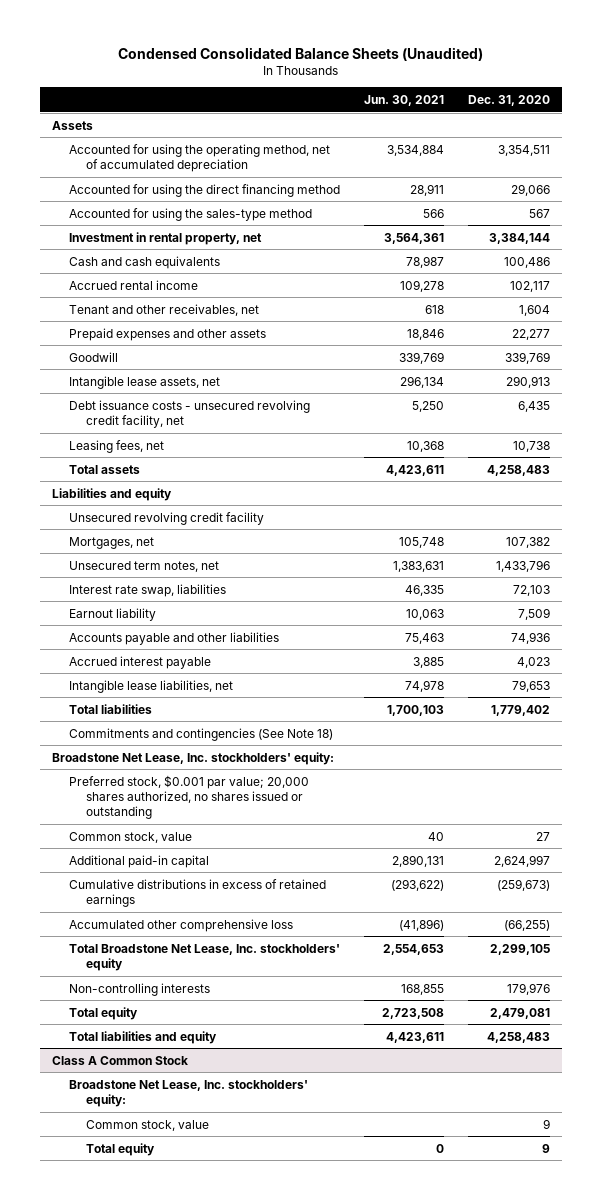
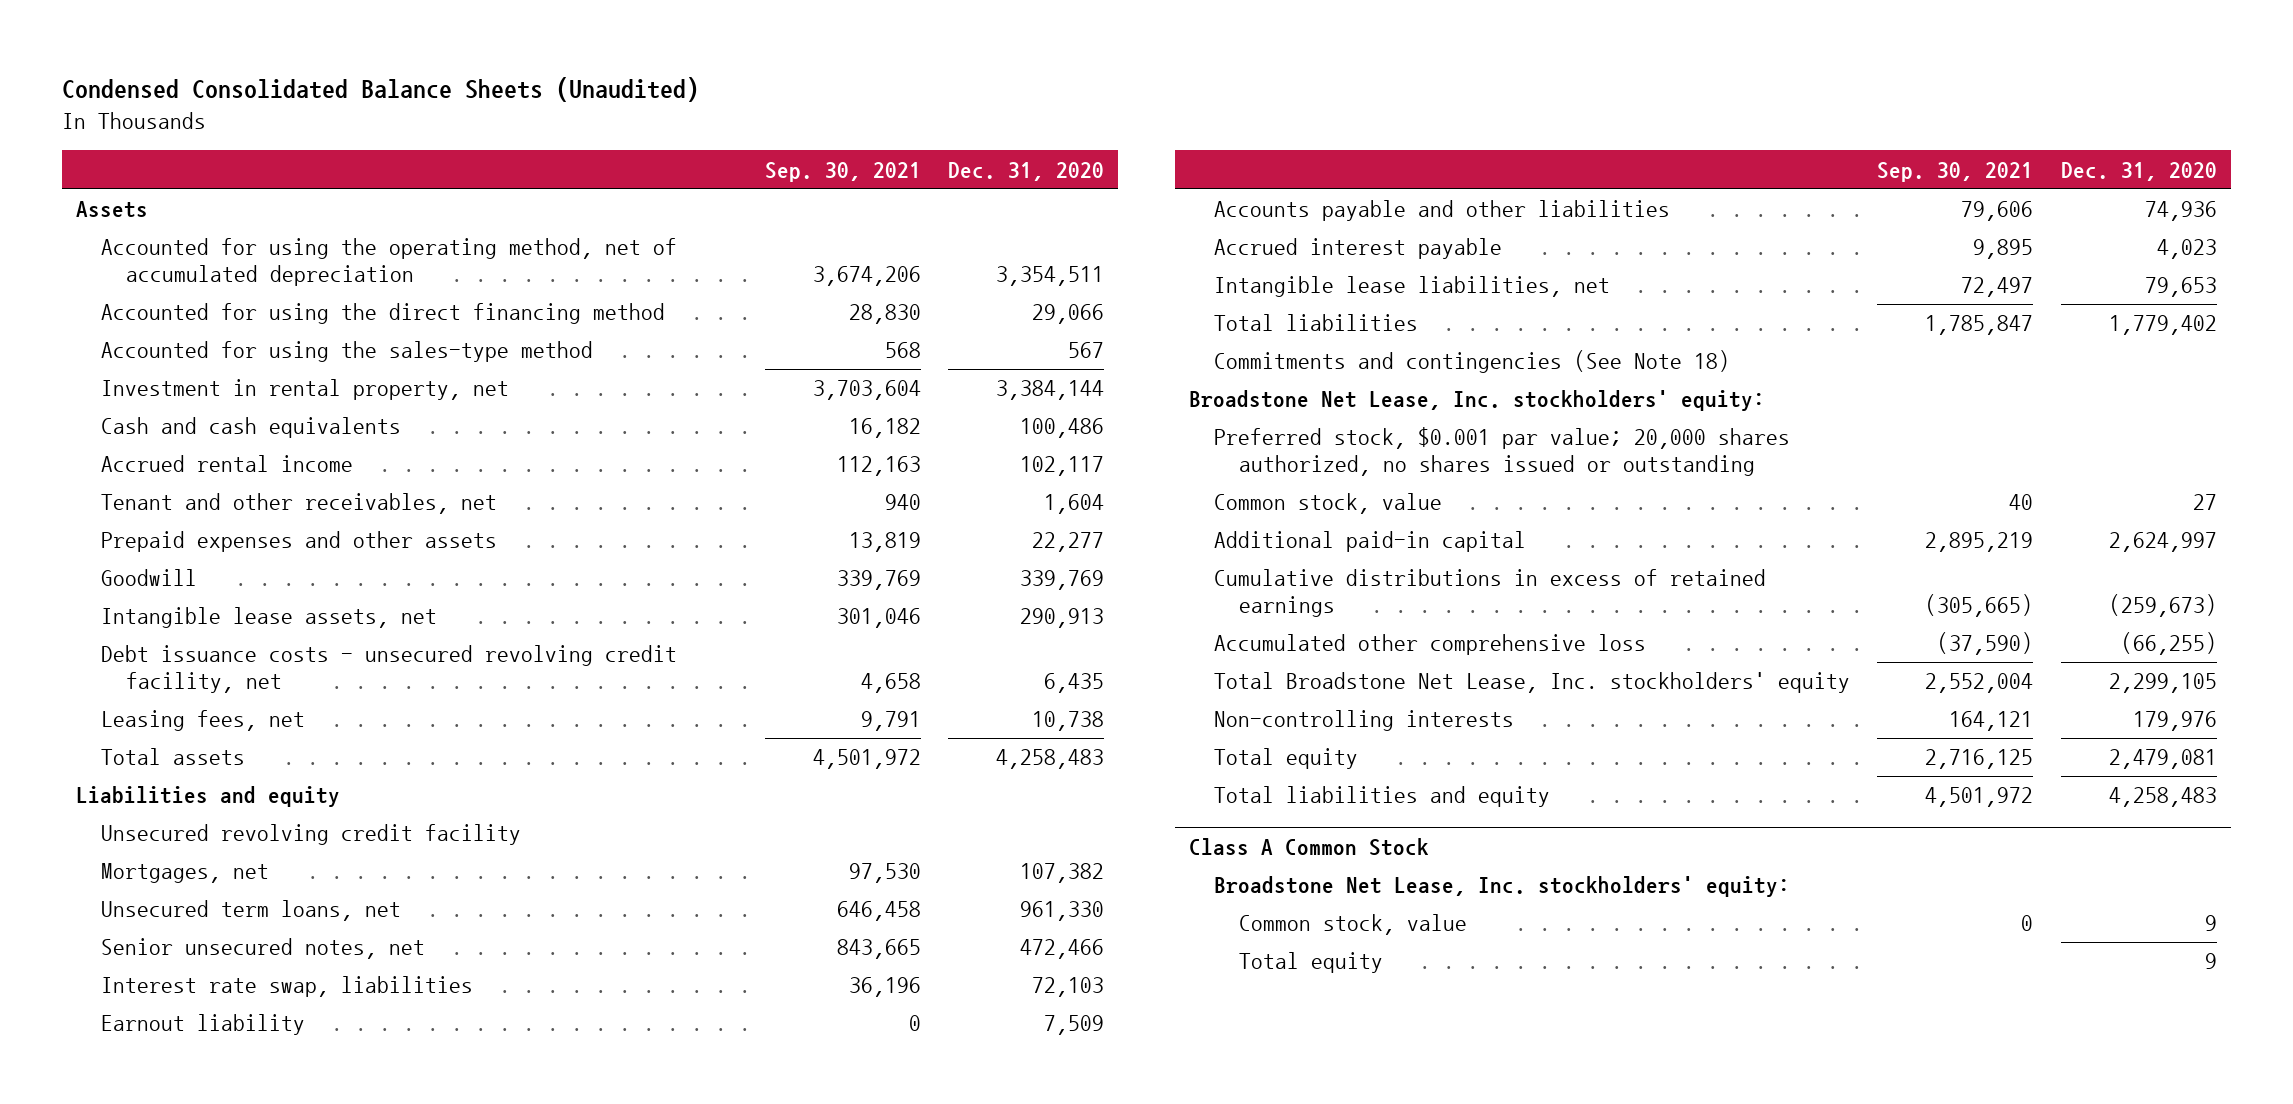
[364,95,445,107] Jun. 30, 2021 -> none
none -> [764,161,921,182] Sep. 30, 2021
[68,560,219,572] Unsecured term notes, net -> [100,900,401,922] Unsecured term loans, net
[496,559,551,572] 1,433,796 -> [1020,901,1105,922] 961,330
none -> [100,938,425,960] Senior unsecured notes, net

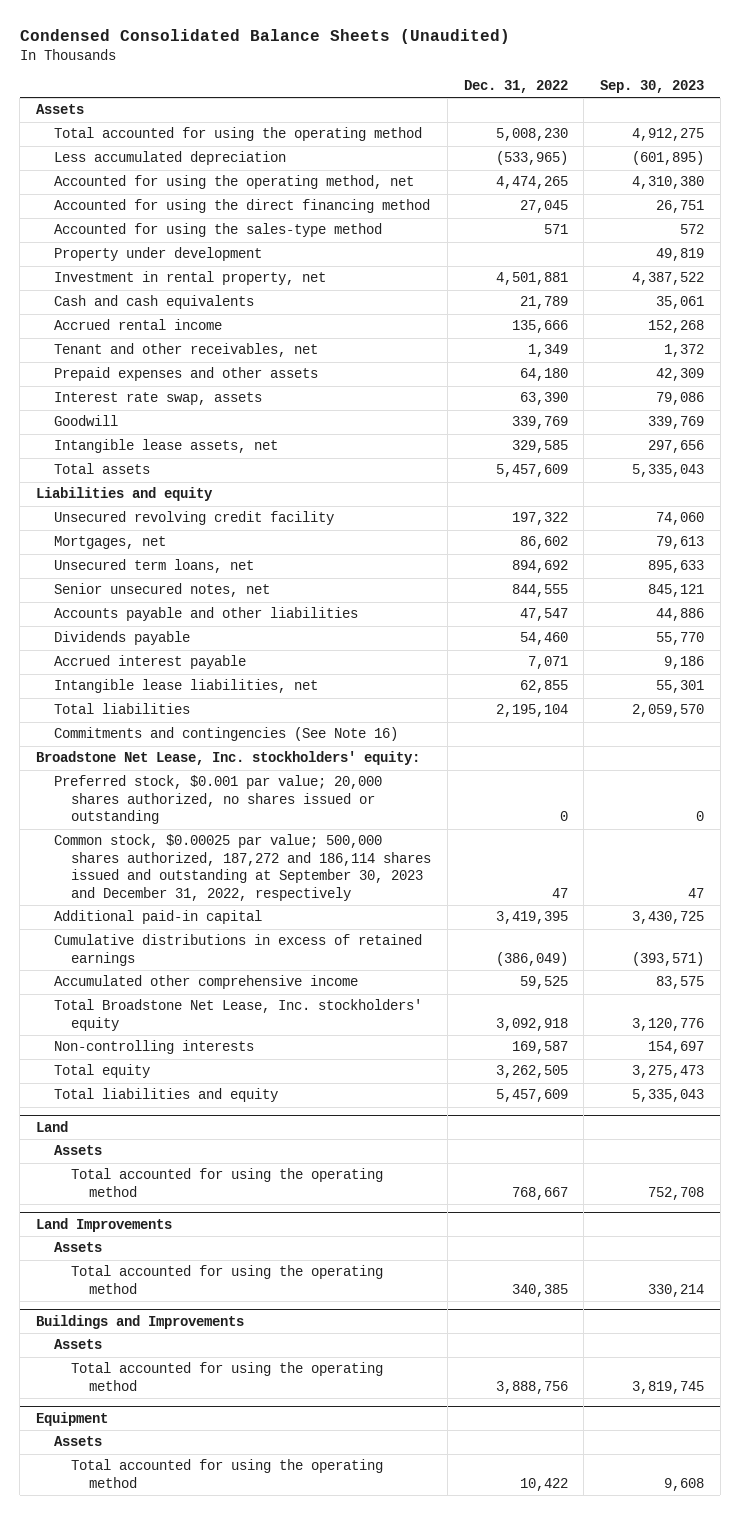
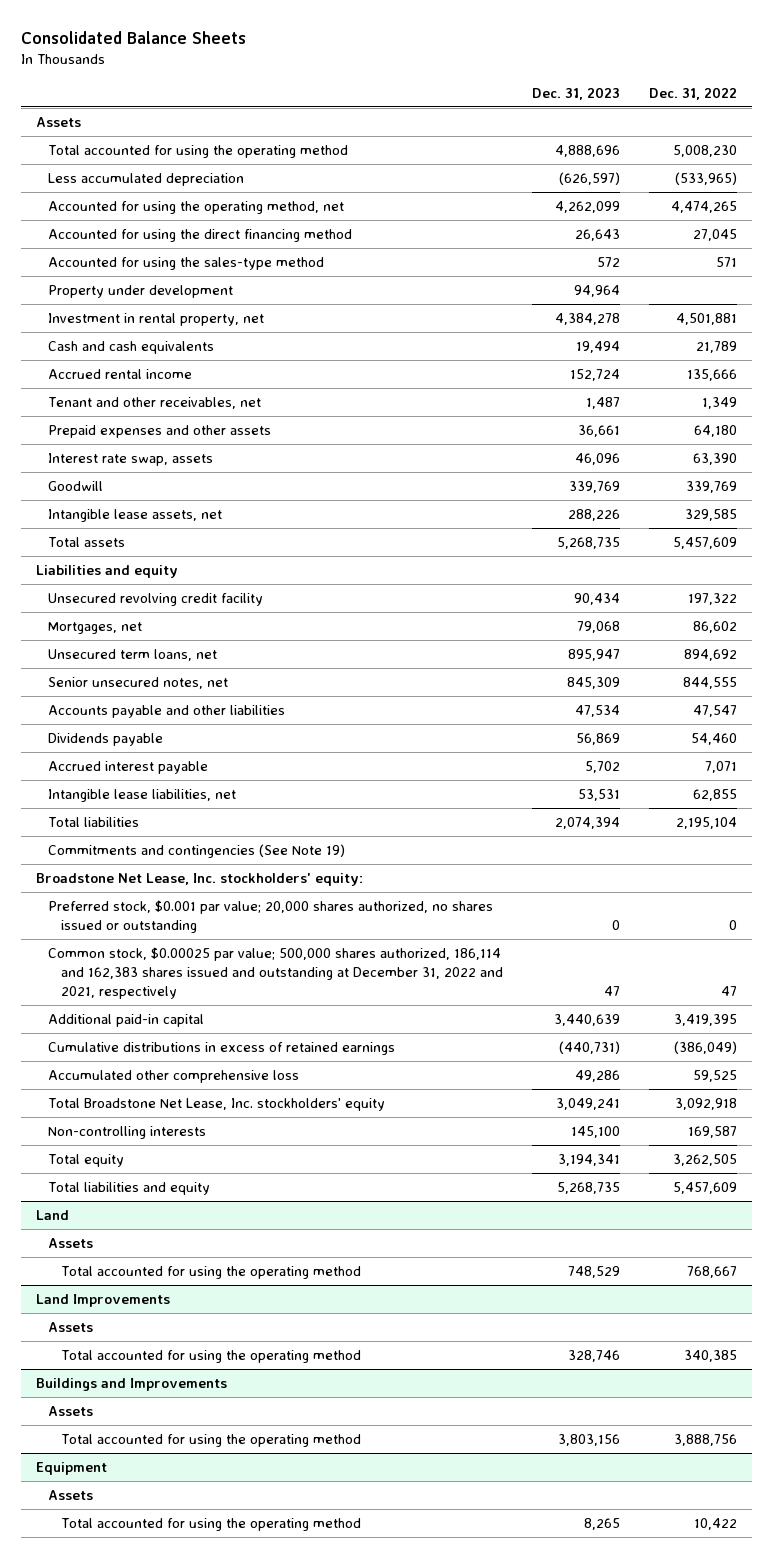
[19,28,510,44] Condensed Consolidated Balance Sheets (Unaudited) -> [21,31,247,45] Consolidated Balance Sheets
[600,79,705,93] Sep. 30, 2023 -> none
none -> [532,86,621,100] Dec. 31, 2023
[53,727,398,742] Commitments and contingencies (See Note 16) -> [48,844,346,859] Commitments and contingencies (See Note 19)
[53,834,432,901] Common stock, $0.00025 par value; 500,000 shares authorized, 187,272 and 186,114 shares issued and outstanding at September 30, 2023 and December 31, 2022, respectively -> [48,947,504,999] Common stock, $0.00025 par value; 500,000 shares authorized, 186,114 and 162,383 shares issued and outstanding at December 31, 2022 and 2021, respectively
[53,975,358,990] Accumulated other comprehensive income -> [48,1070,300,1084] Accumulated other comprehensive loss

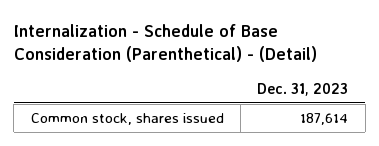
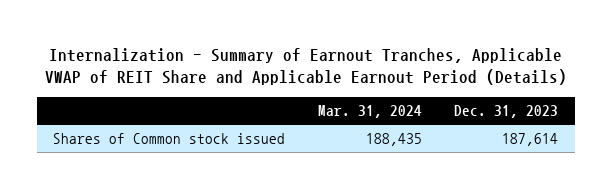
[13,23,317,63] Internalization - Schedule of Base Consideration (Parenthetical) - (Detail) -> [44,47,567,86] Internalization - Summary of Earnout Tranches, Applicable VWAP of REIT Share and Applicable Earnout Period (Details)
none -> [317,105,422,119] Mar. 31, 2024
[30,112,224,125] Common stock, shares issued -> [52,133,285,145] Shares of Common stock issued

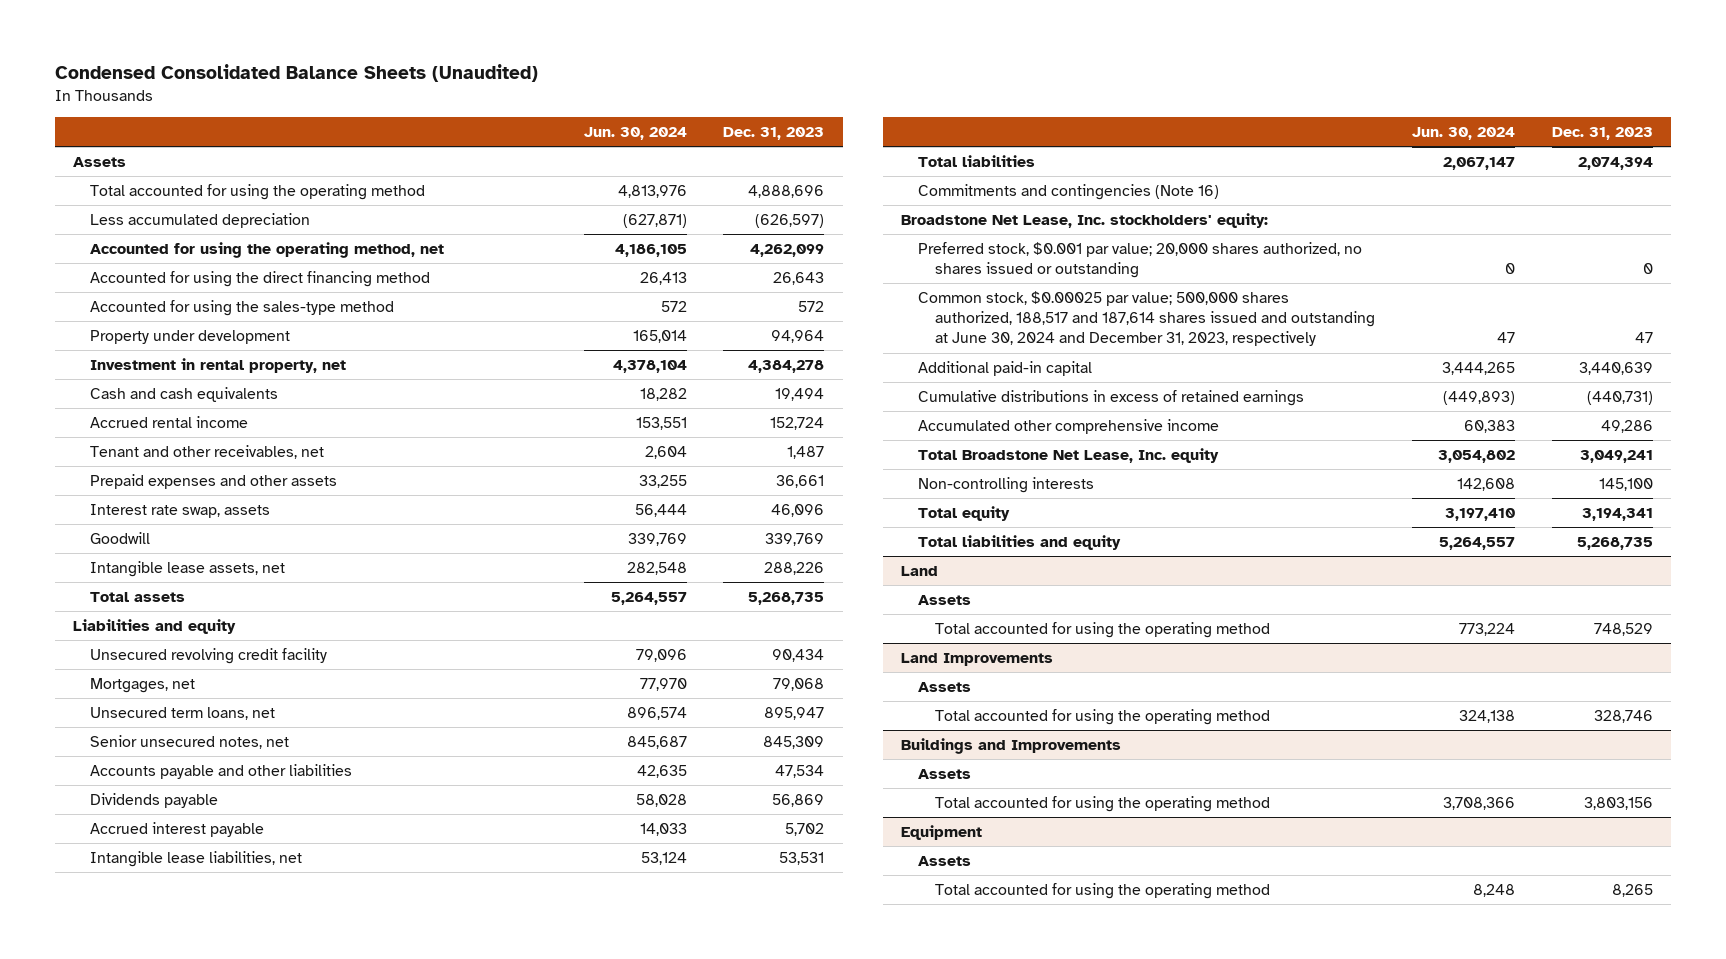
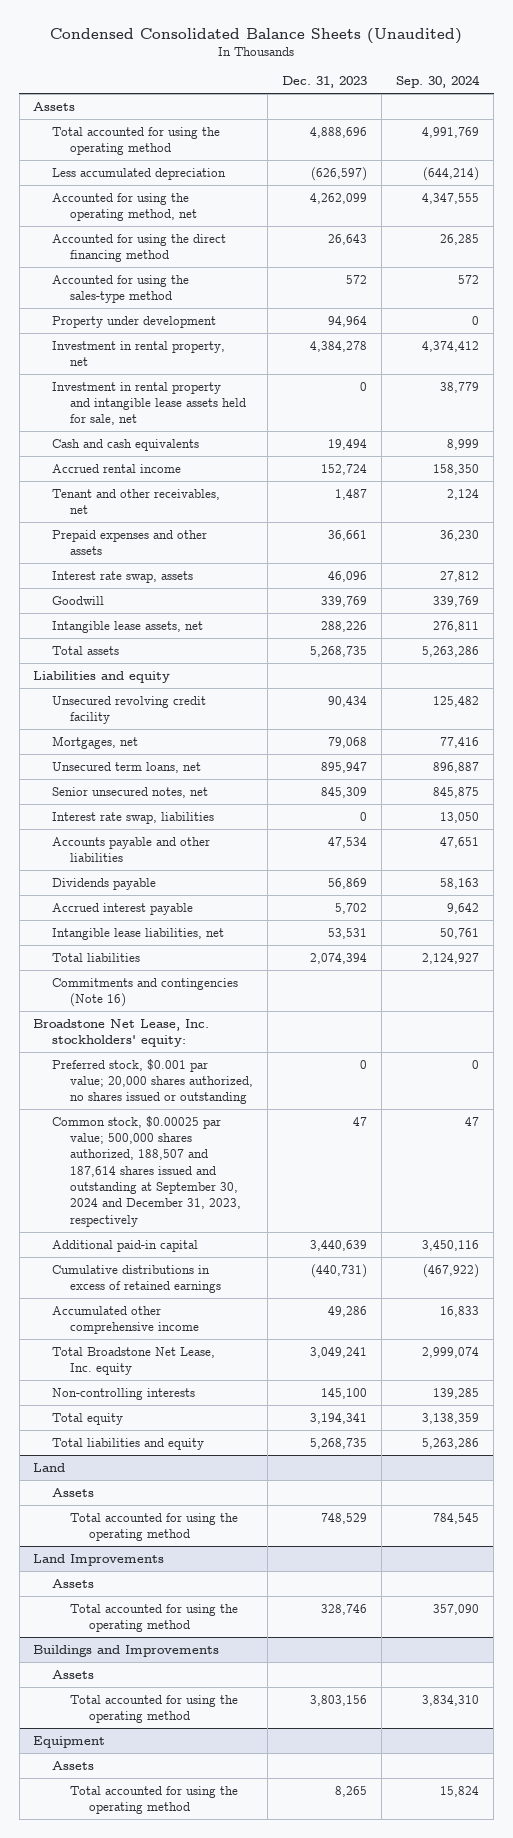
[583,127,687,141] Jun. 30, 2024 -> none
none -> [396,75,481,89] Sep. 30, 2024
none -> [51,381,247,426] Investment in rental property and intangible lease assets held for sale, net
none -> [51,811,214,824] Interest rate swap, liabilities
[918,291,1376,347] Common stock, $0.00025 par value; 500,000 shares authorized, 188,517 and 187,614 shares issued and outstanding at June 30, 2024 and December 31, 2023, respectively -> [51,1115,242,1227] Common stock, $0.00025 par value; 500,000 shares authorized, 188,507 and 187,614 shares issued and outstanding at September 30, 2024 and December 31, 2023, respectively

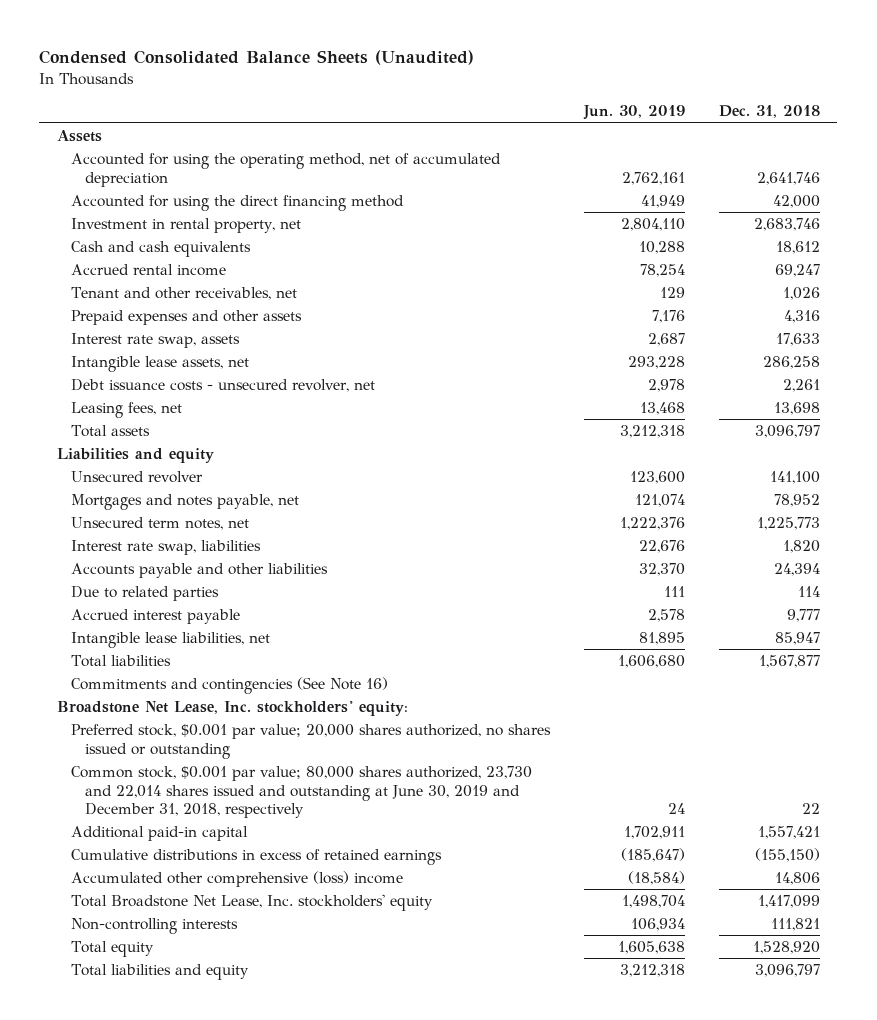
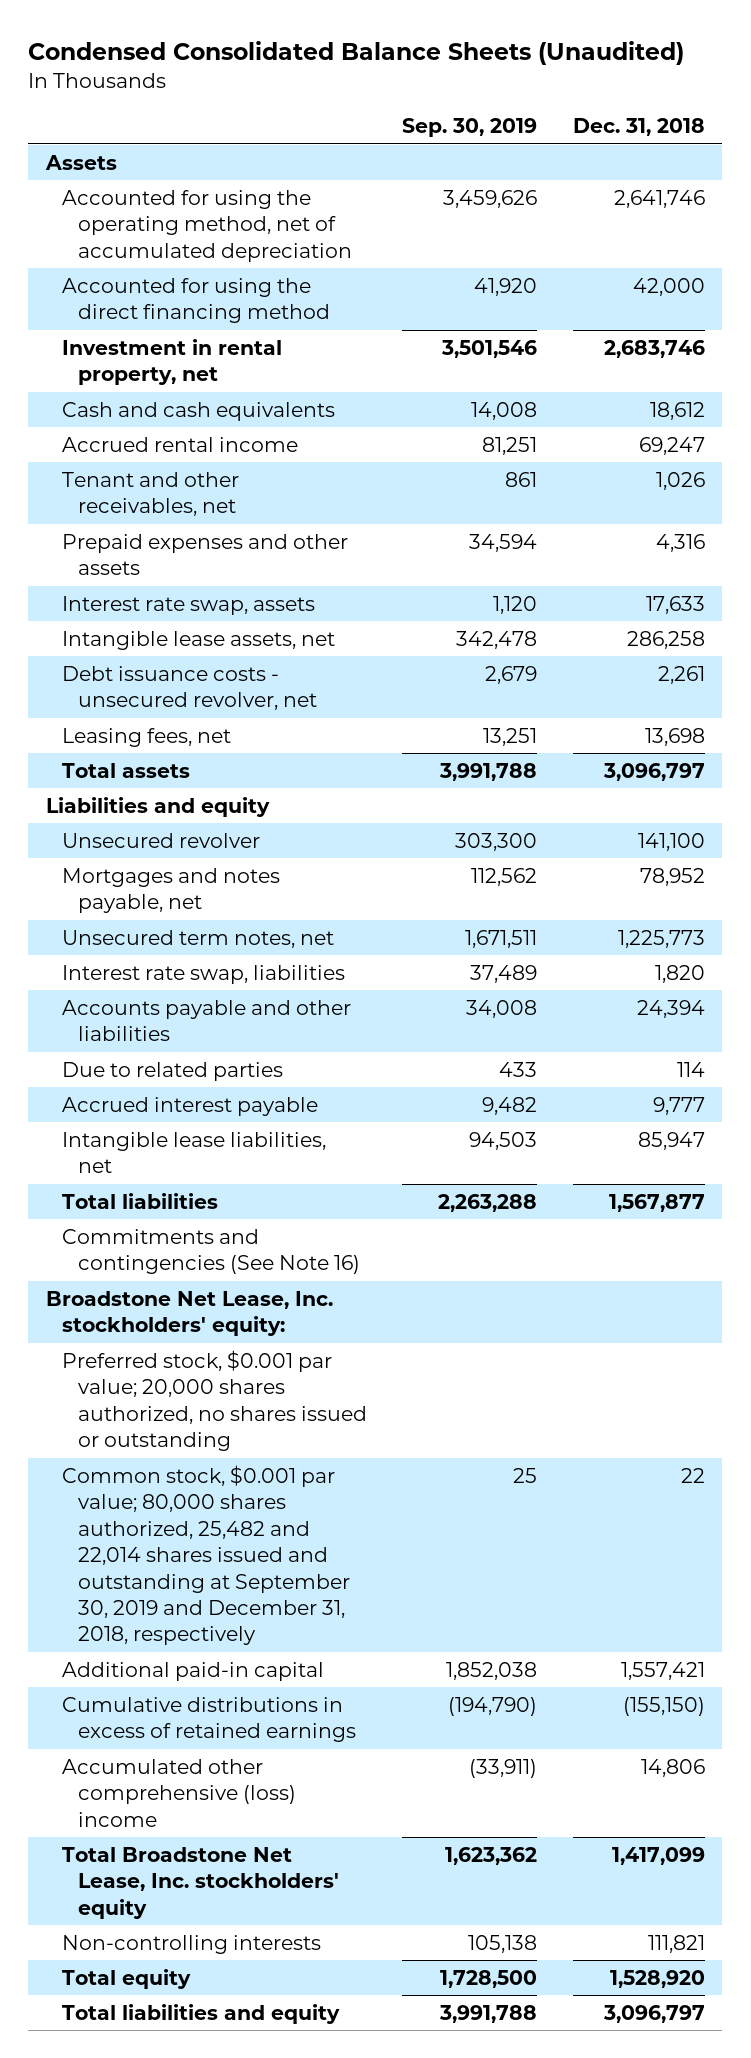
[582,105,685,121] Jun. 30, 2019 -> none
none -> [402,118,538,138] Sep. 30, 2019
[70,766,532,819] Common stock, $0.001 par value; 80,000 shares authorized, 23,730 and 22,014 shares issued and outstanding at June 30, 2019 and December 31, 2018, respectively -> [62,1464,350,1646] Common stock, $0.001 par value; 80,000 shares authorized, 25,482 and 22,014 shares issued and outstanding at September 30, 2019 and December 31, 2018, respectively

